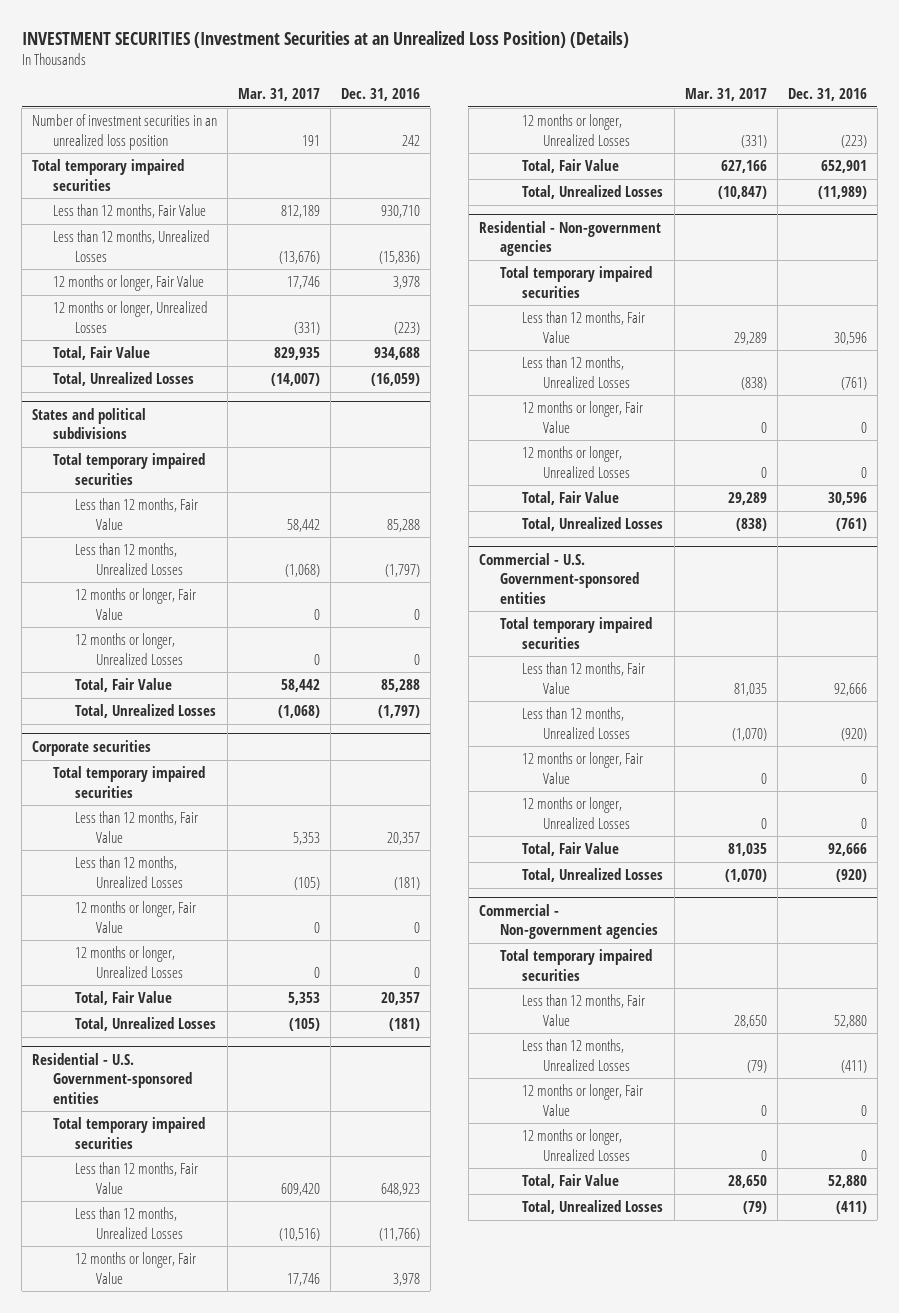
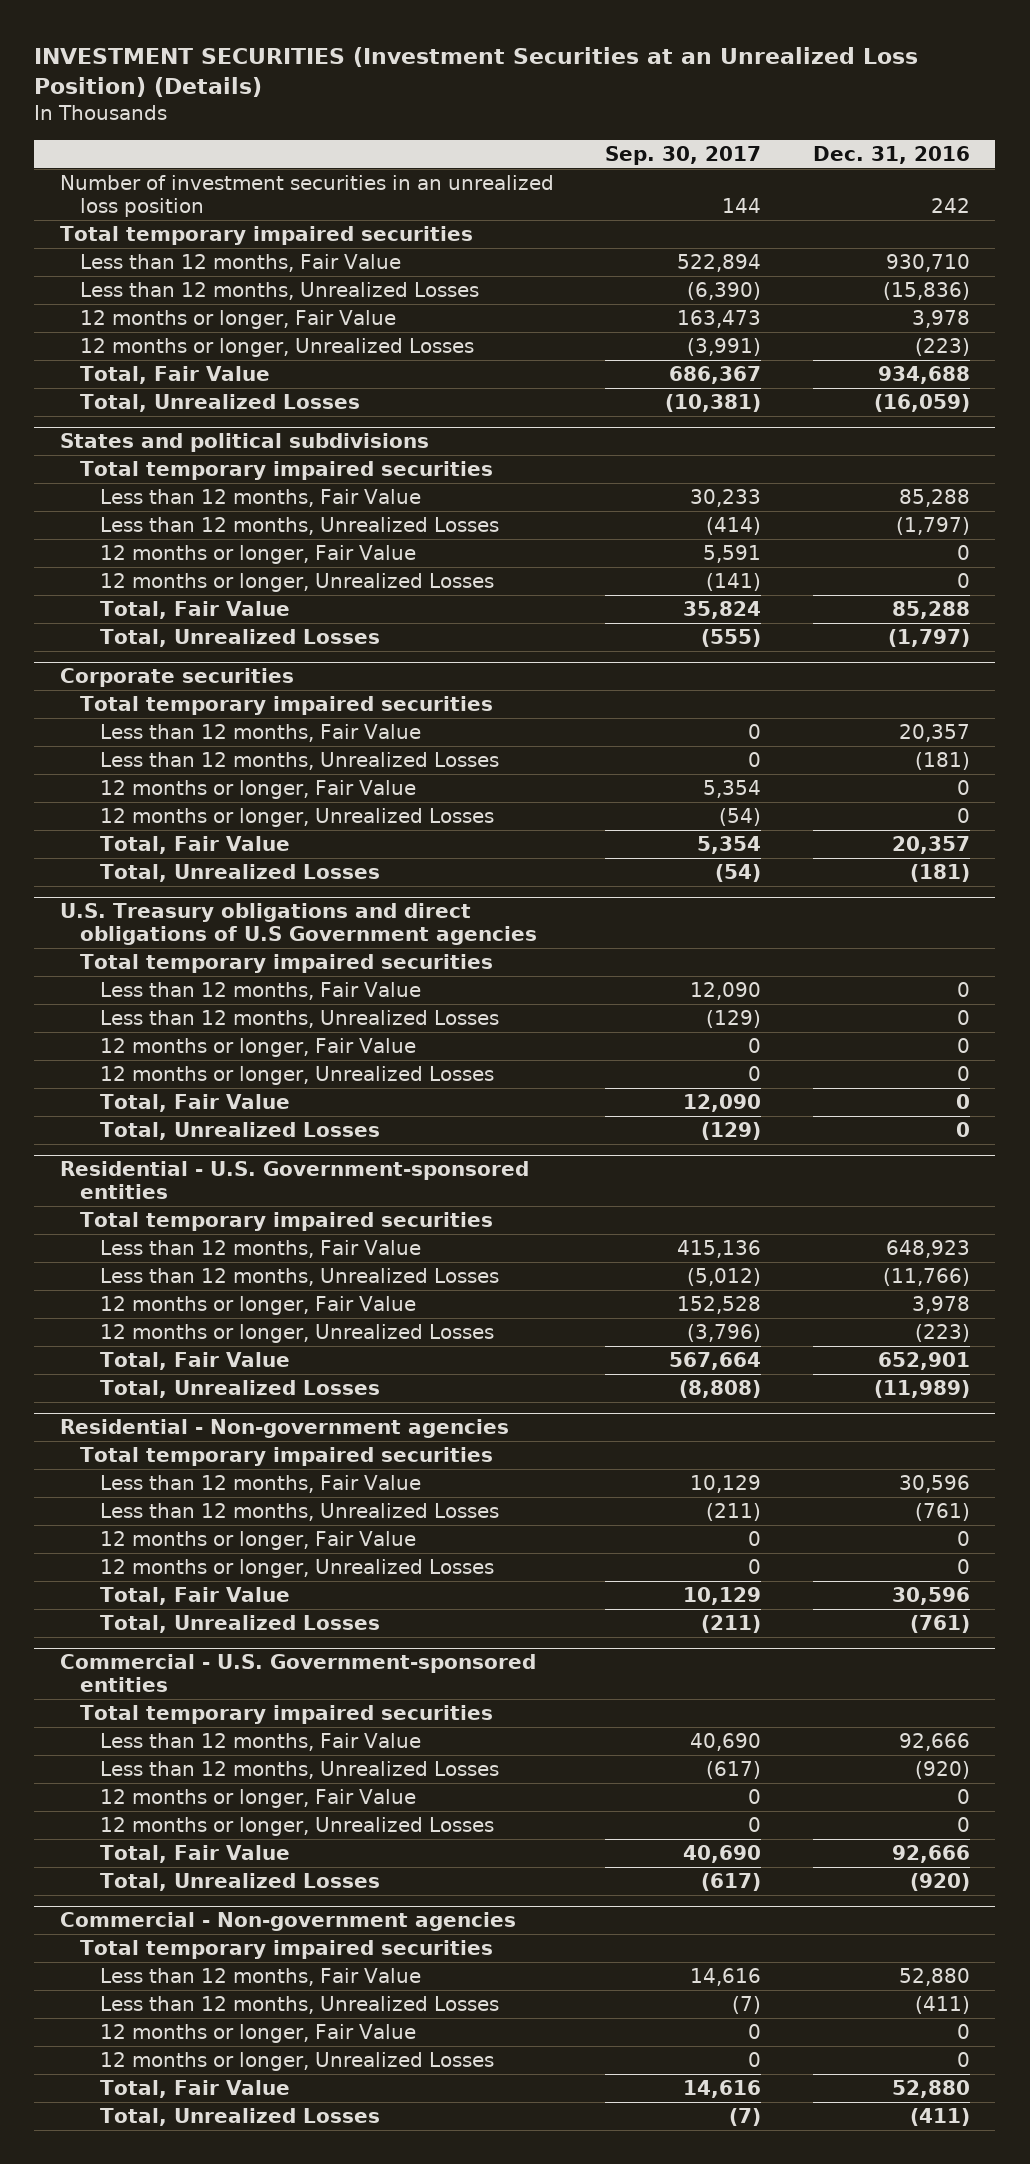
[237,87,320,101] Mar. 31, 2017 -> none
none -> [605,145,762,165] Sep. 30, 2017
none -> [60,903,538,945] U.S. Treasury obligations and direct obligations of U.S Government agencies
none -> [80,954,494,974] Total temporary impaired securities
none -> [99,982,421,1001] Less than 12 months, Fair Value
none -> [99,1010,499,1029] Less than 12 months, Unrealized Losses
none -> [99,1038,416,1058] 12 months or longer, Fair Value
none -> [99,1066,494,1086] 12 months or longer, Unrealized Losses
none -> [99,1094,290,1113] Total, Fair Value
none -> [99,1122,380,1141] Total, Unrealized Losses

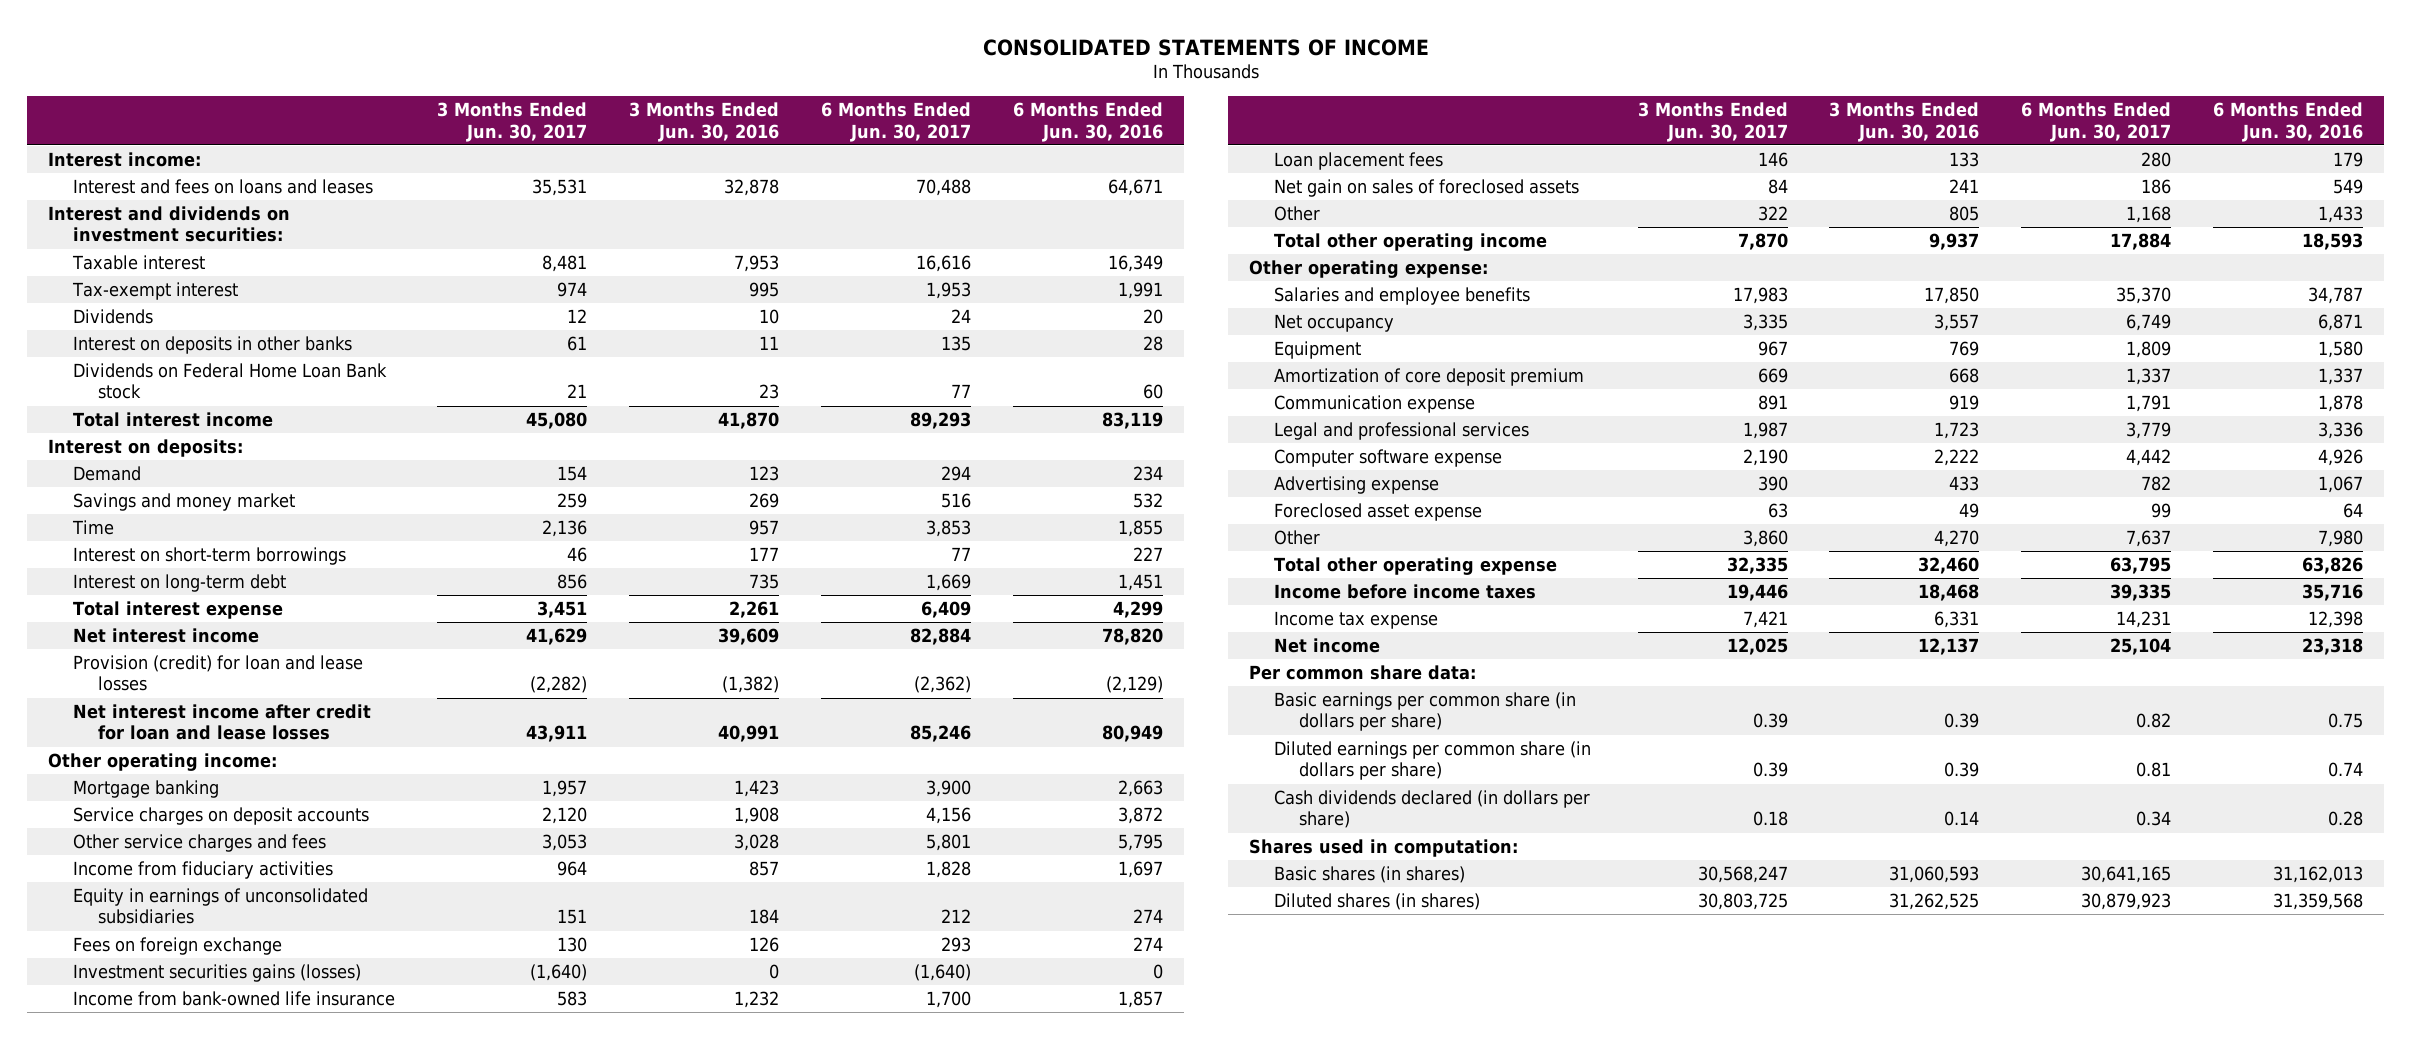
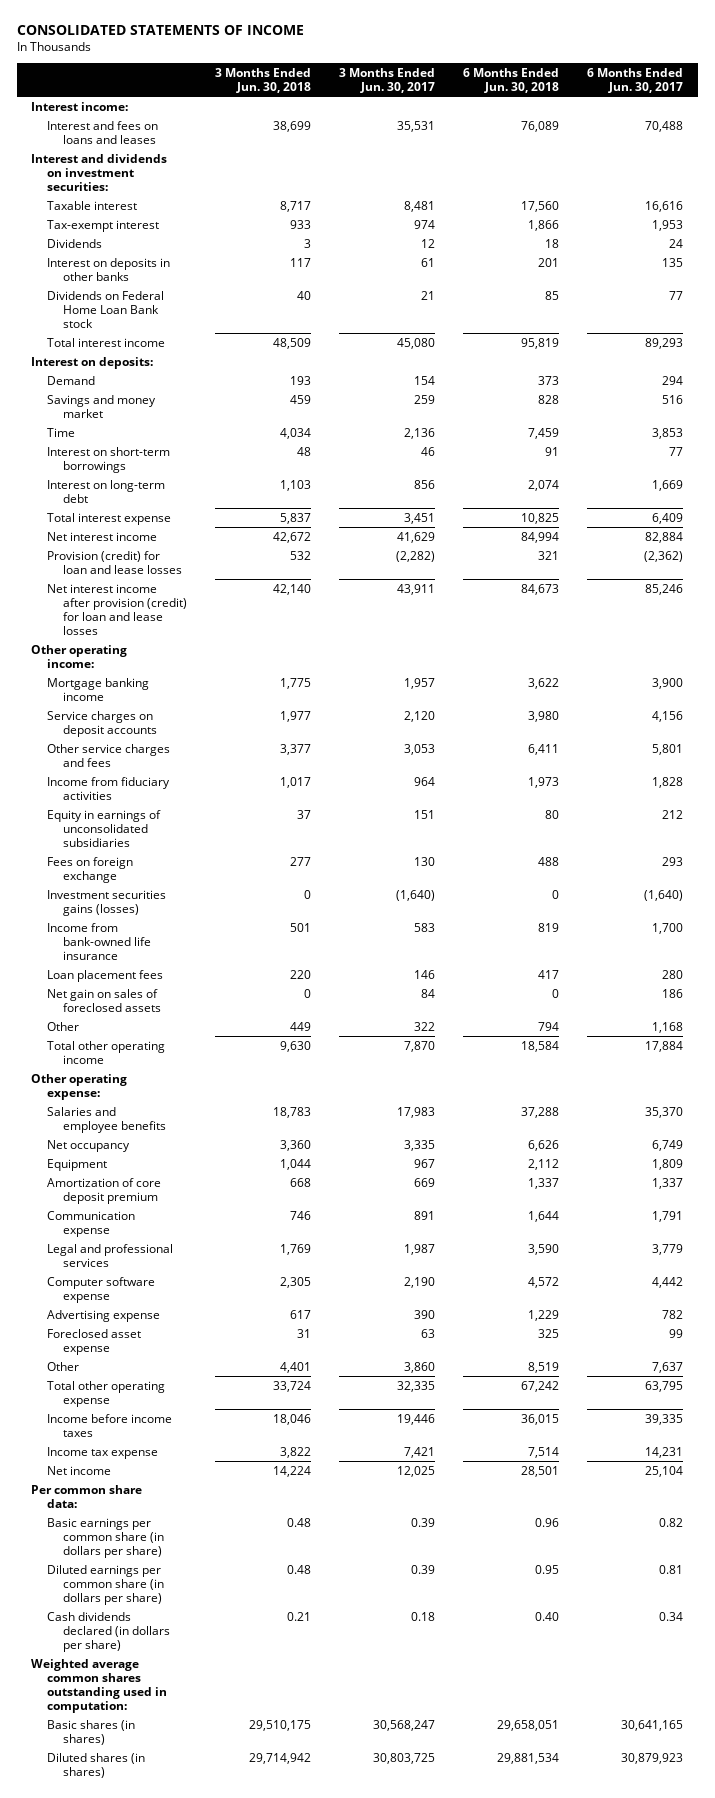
[628,102,779,142] 3 Months Ended Jun. 30, 2016 -> none
[1012,102,1163,142] 6 Months Ended Jun. 30, 2016 -> none
none -> [215,67,312,93] 3 Months Ended Jun. 30, 2018
none -> [463,67,560,93] 6 Months Ended Jun. 30, 2018
[73,704,372,741] Net interest income after credit for loan and lease losses -> [46,583,187,635] Net interest income after provision (credit) for loan and lease losses
[73,780,220,799] Mortgage banking -> [46,677,149,701] Mortgage banking income
[1248,839,1518,858] Shares used in computation: -> [31,1658,167,1713] Weighted average common shares outstanding used in computation:

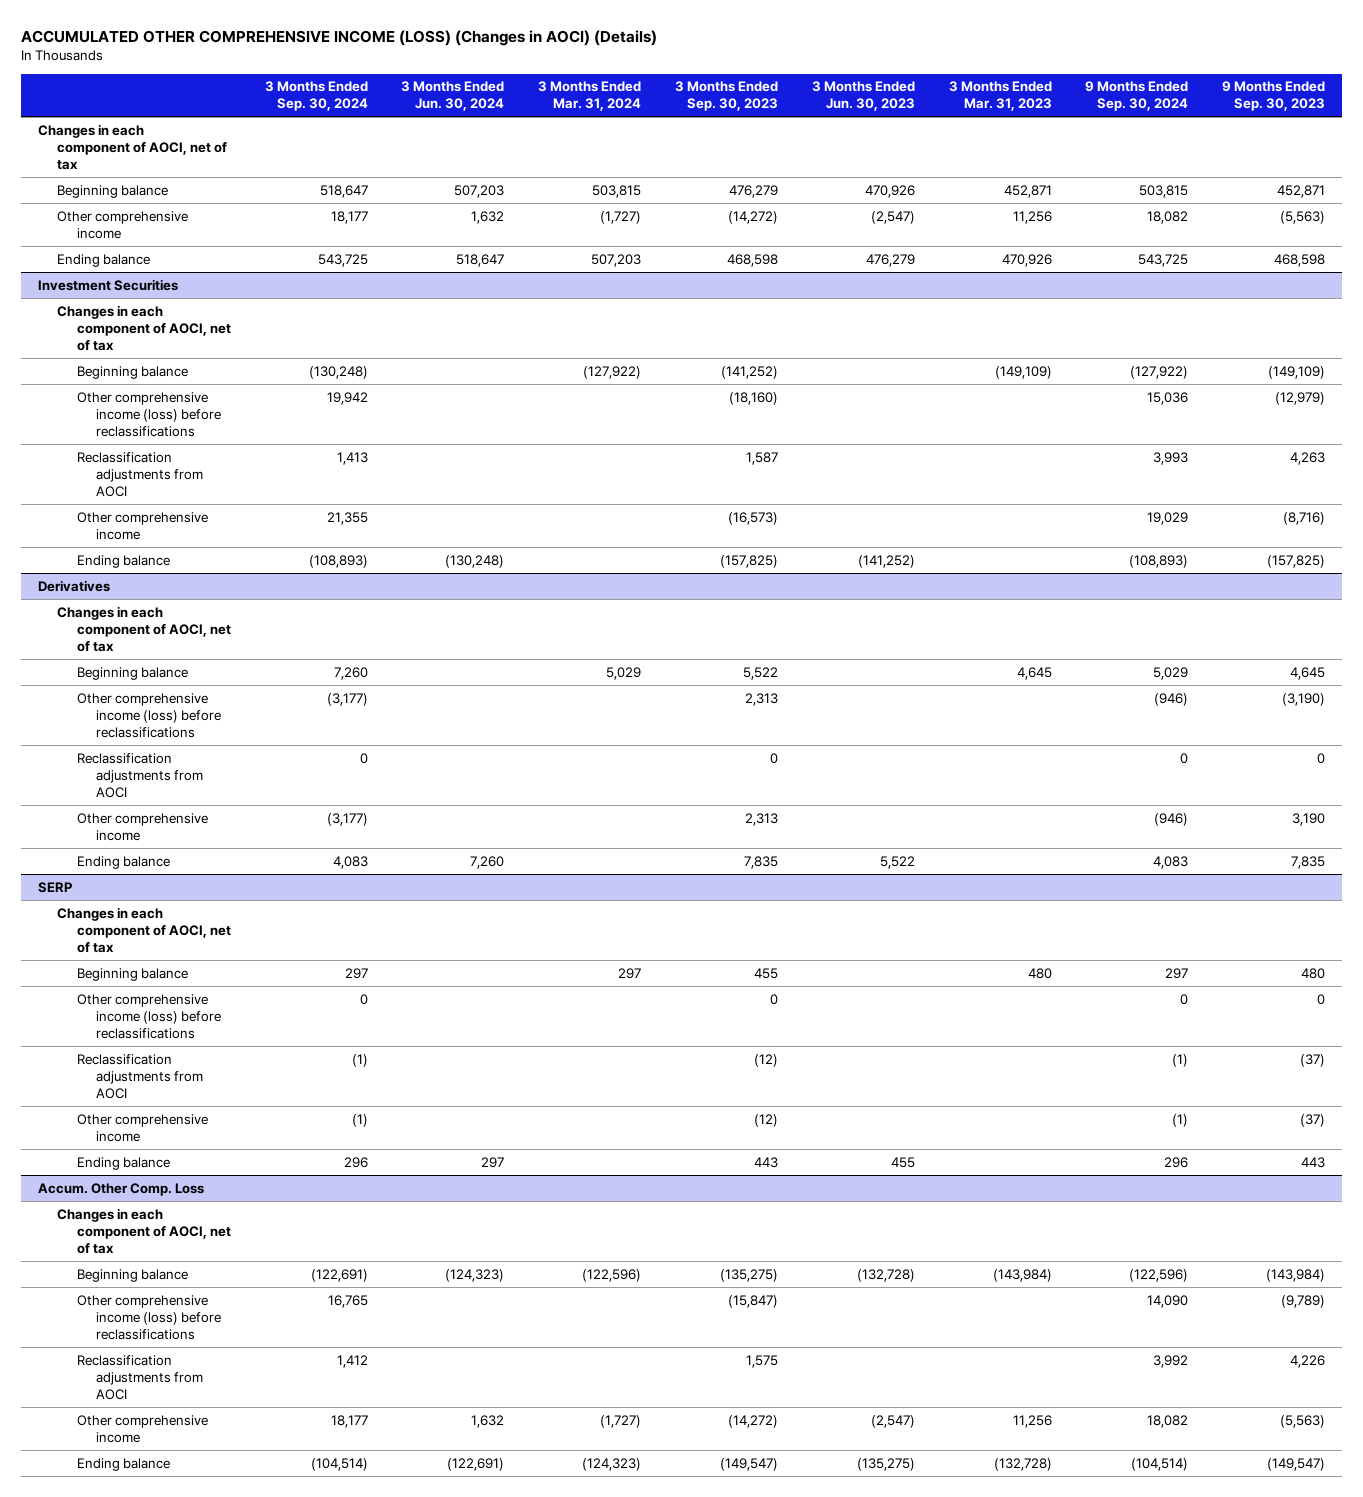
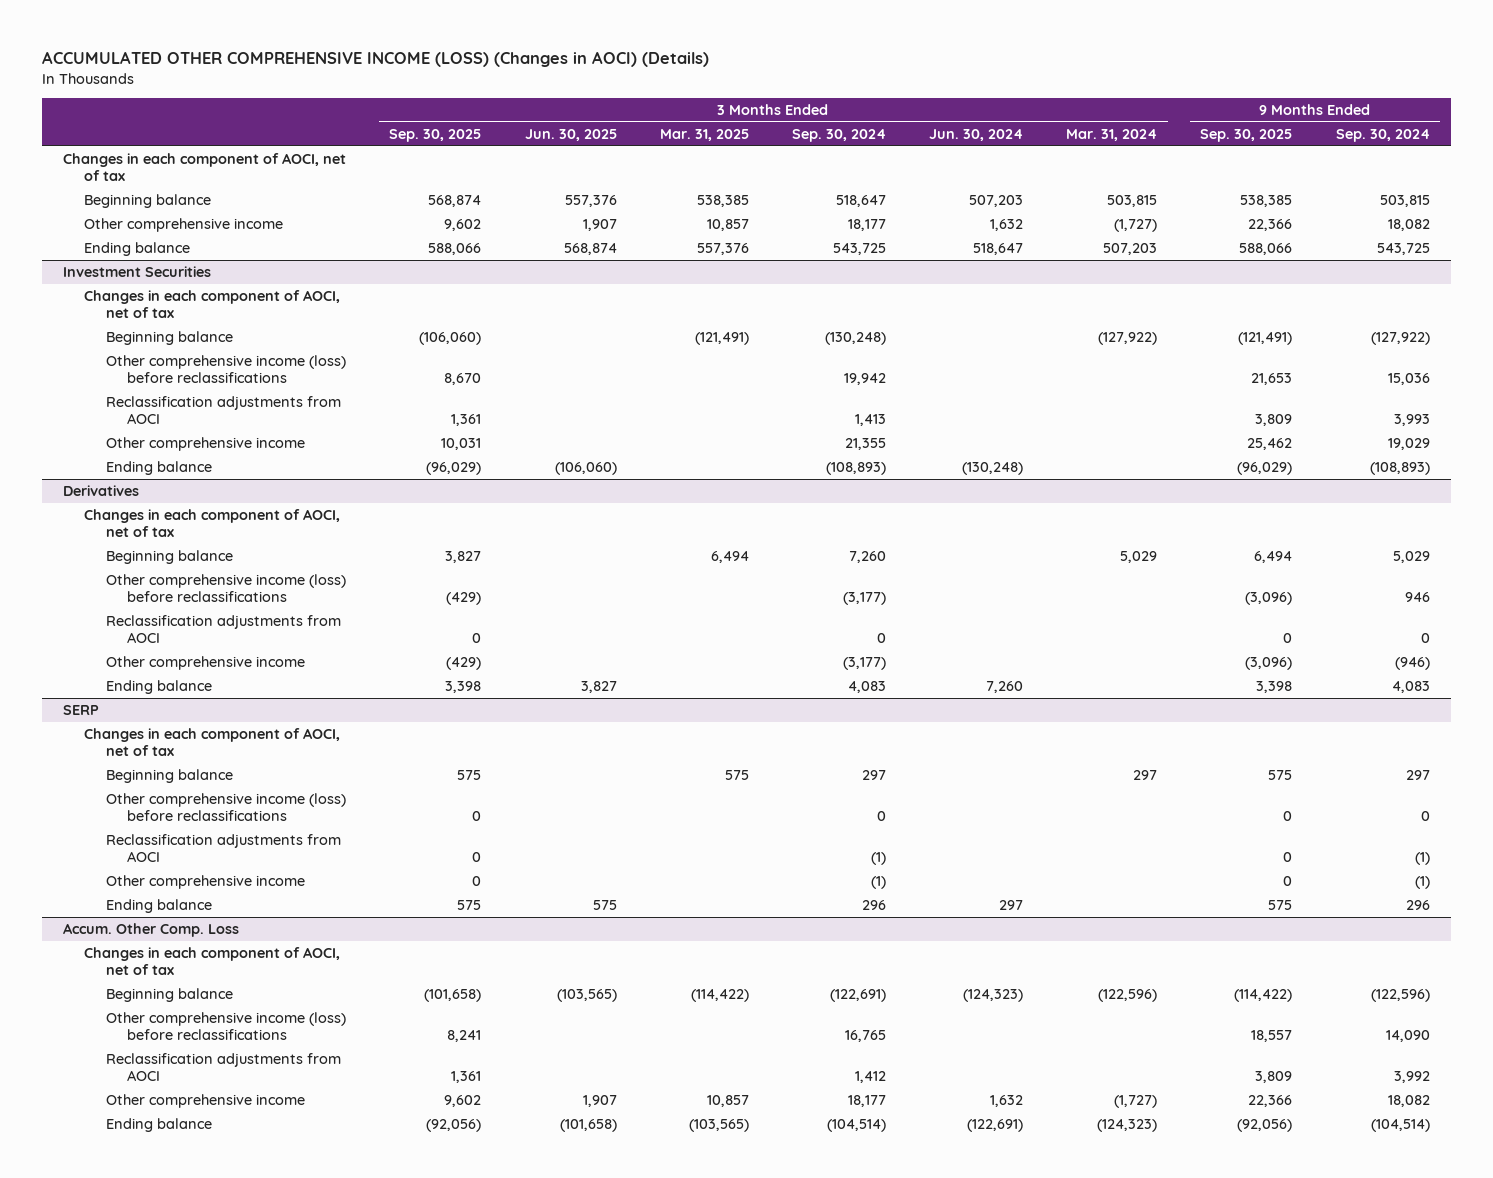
[674,81,778,112] 3 Months Ended Sep. 30, 2023 -> none
[811,81,915,112] 3 Months Ended Jun. 30, 2023 -> none
[948,81,1052,112] 3 Months Ended Mar. 31, 2023 -> none
[1222,81,1326,112] 9 Months Ended Sep. 30, 2023 -> none
none -> [389,128,482,142] Sep. 30, 2025
none -> [524,128,617,141] Jun. 30, 2025
none -> [659,128,749,141] Mar. 31, 2025
none -> [1200,128,1293,142] Sep. 30, 2025
[1154,692,1189,706] (946) -> [1404,591,1430,602] 946

